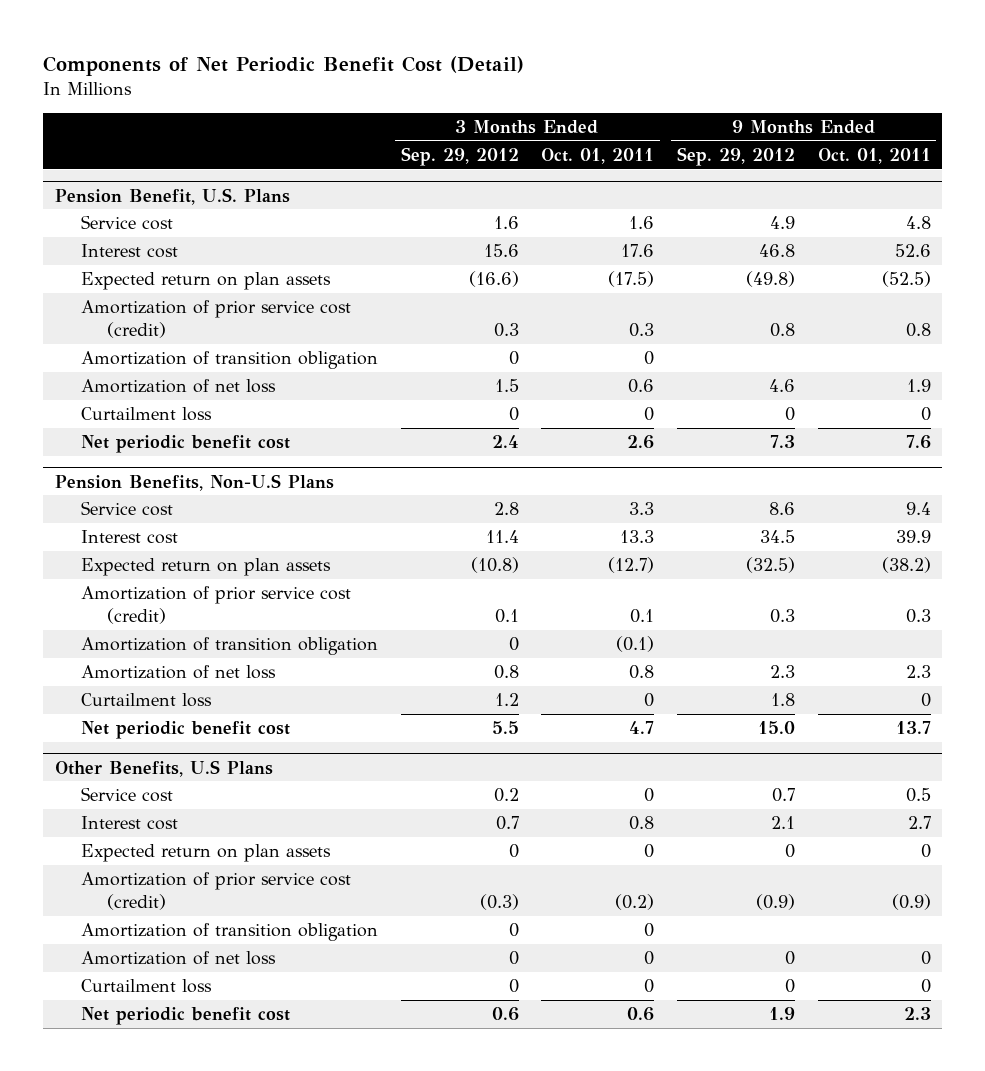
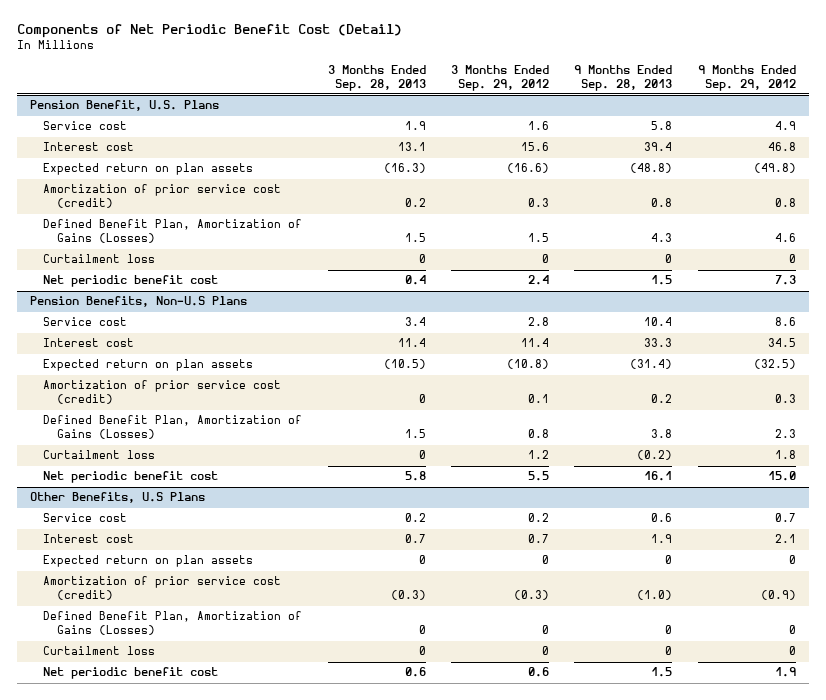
[541,147,655,164] Oct. 01, 2011 -> none
[817,147,931,164] Oct. 01, 2011 -> none
none -> [327,64,426,91] 3 Months Ended Sep. 28, 2013
none -> [574,64,673,91] 9 Months Ended Sep. 28, 2013
[80,351,378,370] Amortization of transition obligation -> none
[80,379,276,394] Amortization of net loss -> [43,219,303,244] Defined Benefit Plan, Amortization of Gains (Losses)
[80,637,378,656] Amortization of transition obligation -> none
[80,665,276,680] Amortization of net loss -> [43,415,303,440] Defined Benefit Plan, Amortization of Gains (Losses)
[80,923,378,942] Amortization of transition obligation -> none
[80,951,276,966] Amortization of net loss -> none
none -> [43,611,303,636] Defined Benefit Plan, Amortization of Gains (Losses)

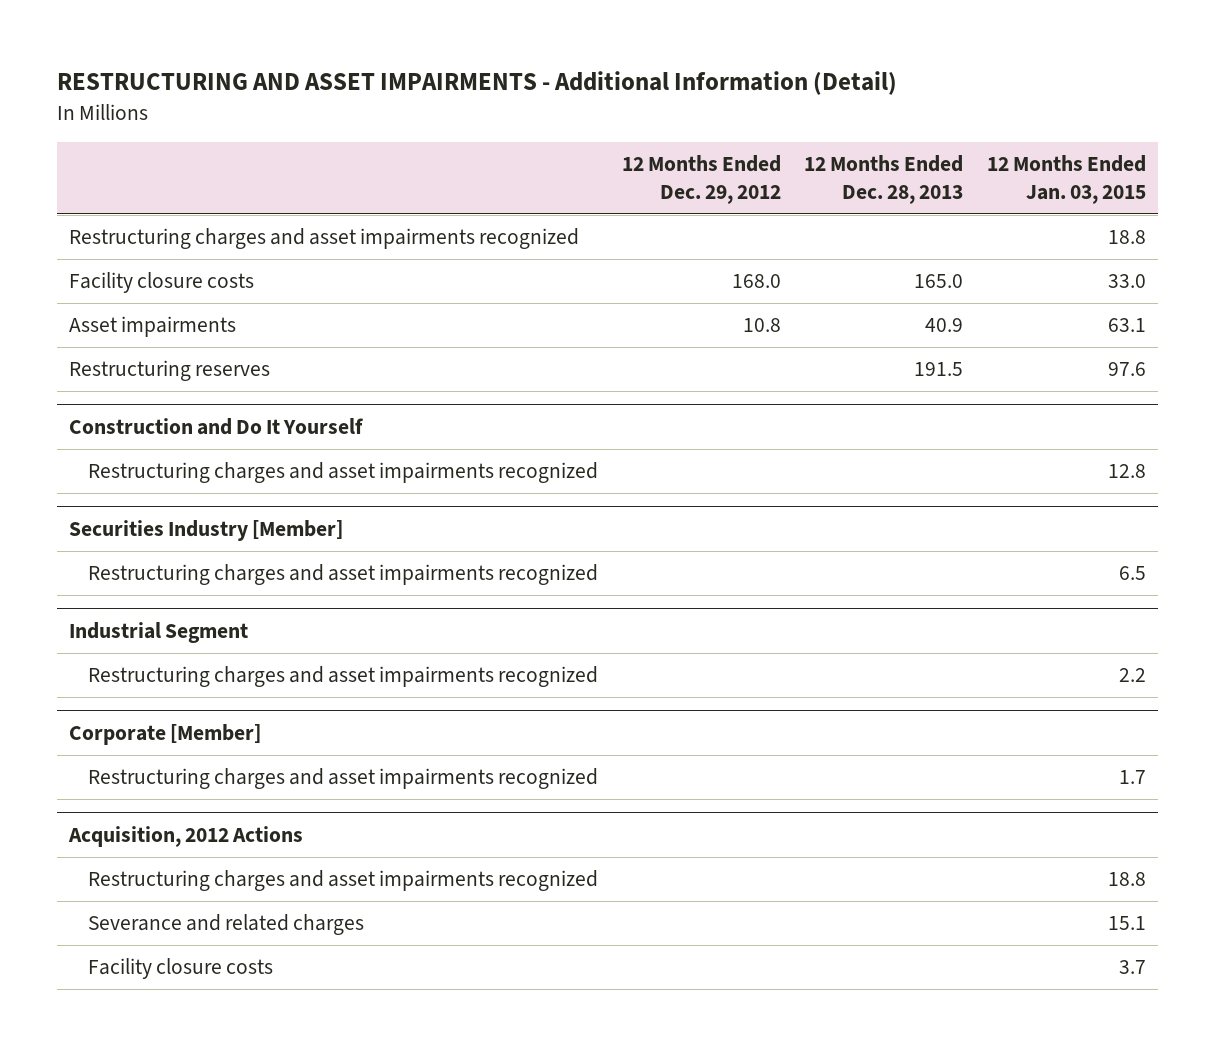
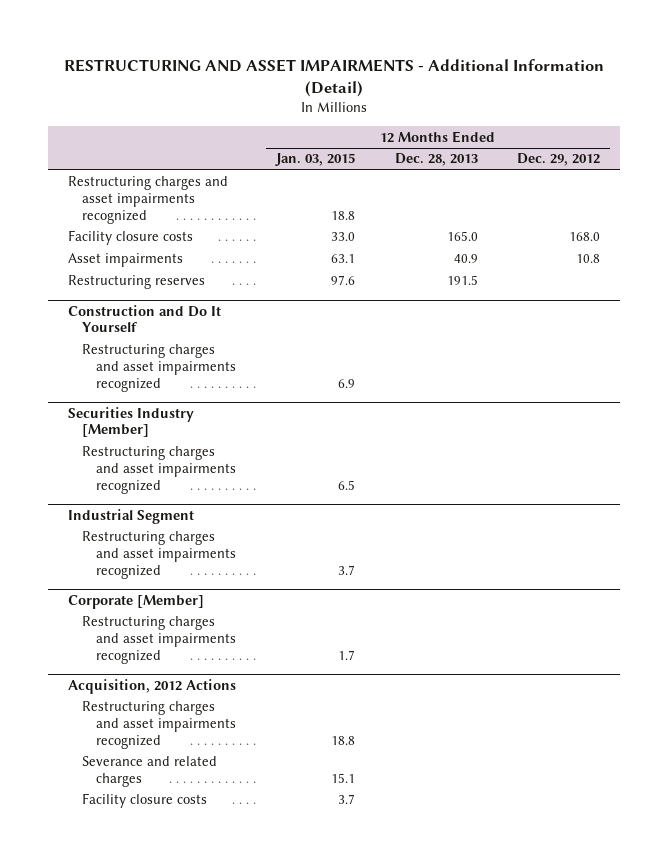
[1108,464,1147,479] 12.8 -> [338,378,356,388] 6.9
[1119,668,1147,683] 2.2 -> [338,564,356,575] 3.7

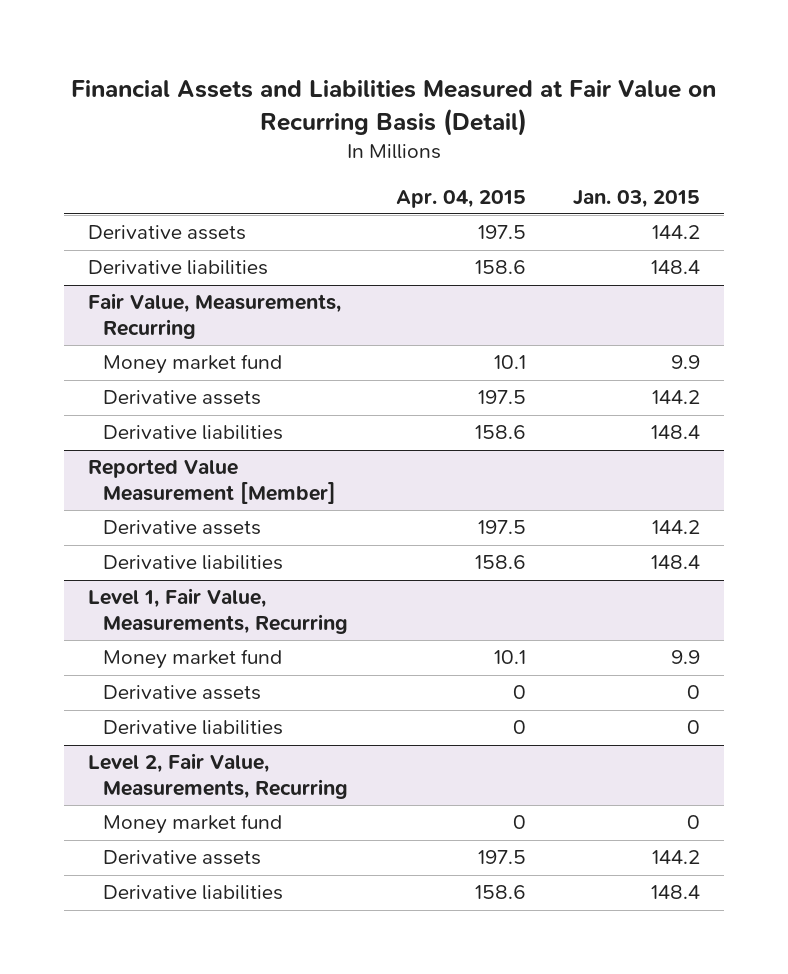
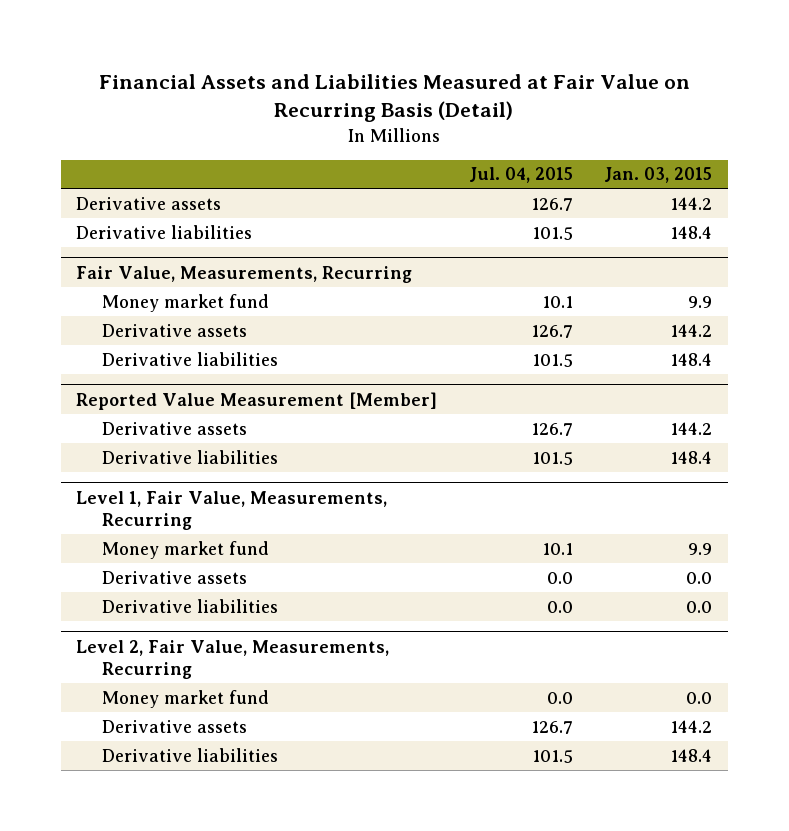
[395,189,526,208] Apr. 04, 2015 -> none
none -> [468,167,573,184] Jul. 04, 2015
[686,685,700,700] 0 -> [686,571,713,584] 0.0
[686,720,700,735] 0 -> [686,600,713,613] 0.0
[686,815,700,830] 0 -> [686,691,713,704] 0.0

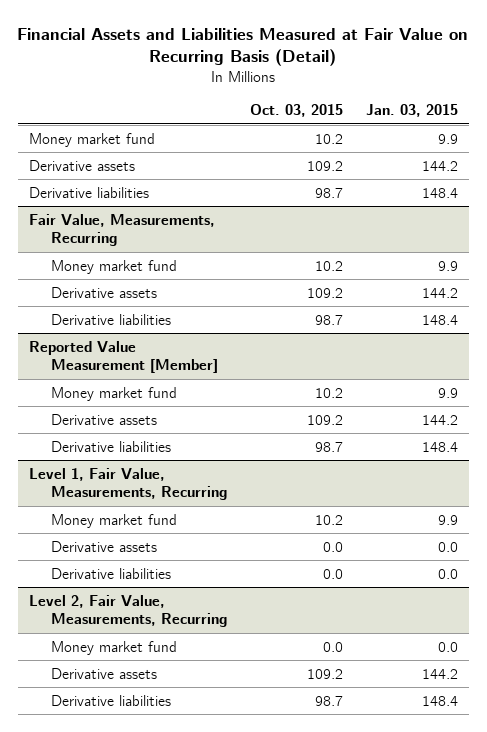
[468,167,573,184] Jul. 04, 2015 -> none
none -> [249,103,343,117] Oct. 03, 2015
none -> [29,132,156,147] Money market fund
none -> [50,386,177,401] Money market fund

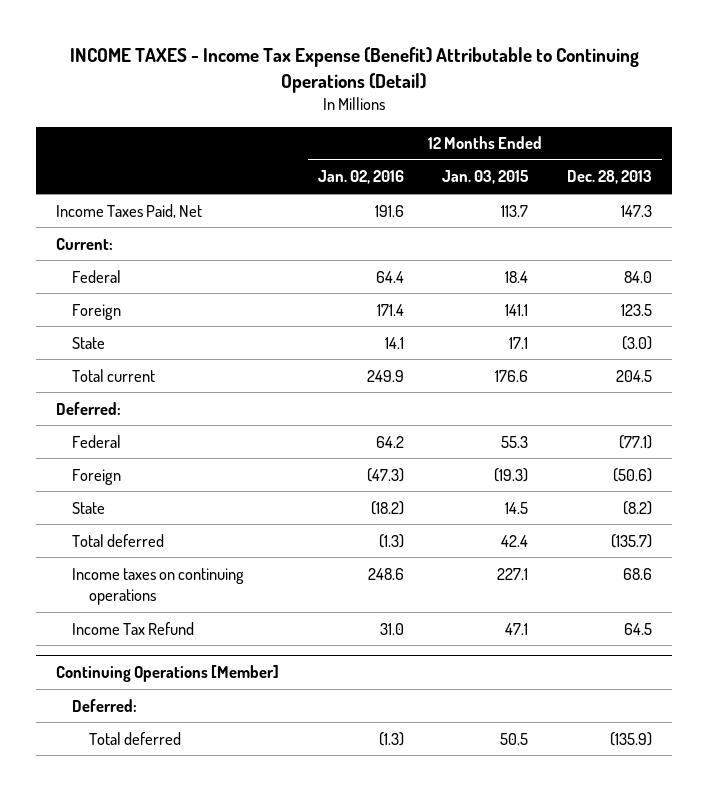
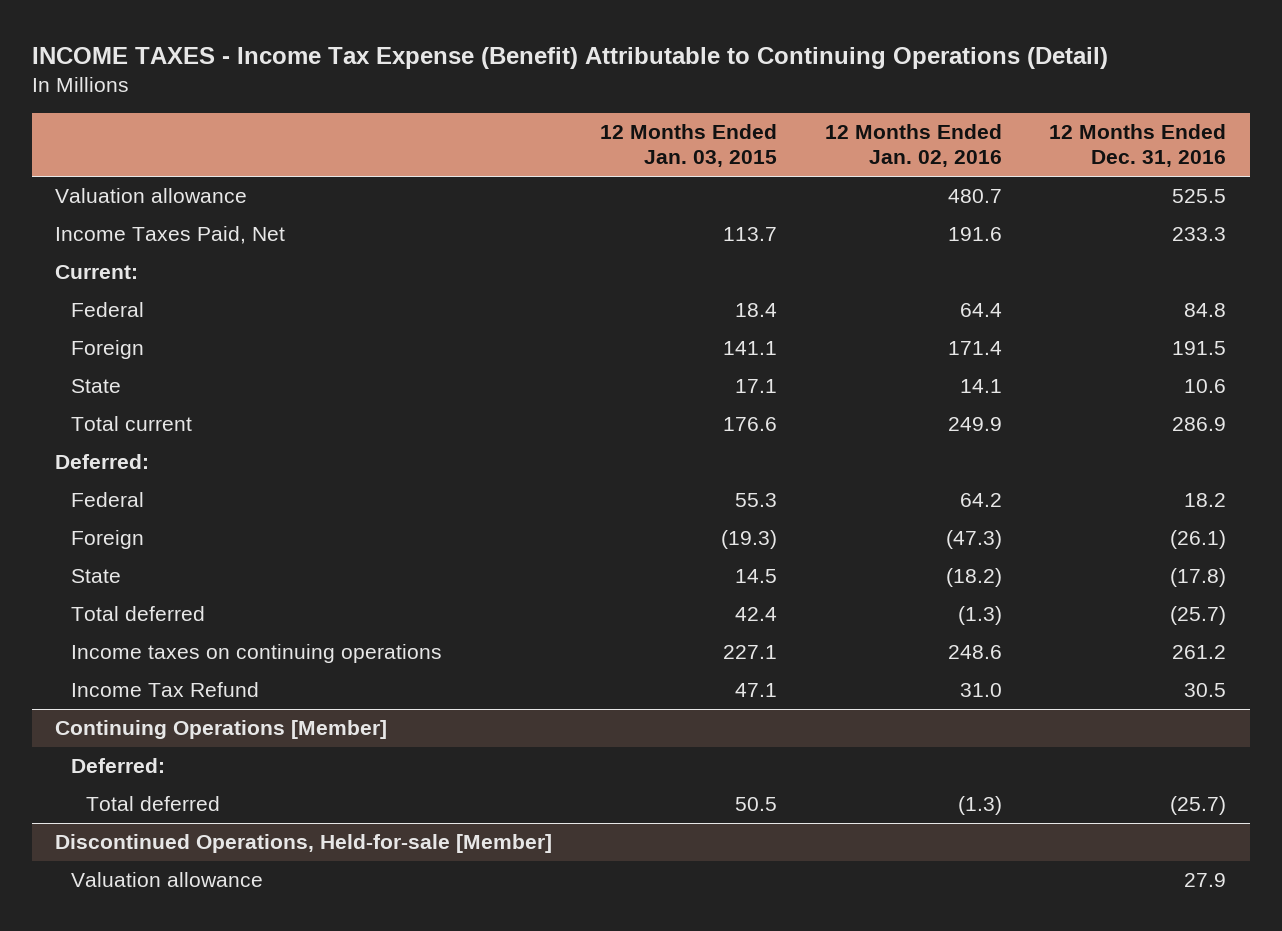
[567,170,653,185] Dec. 28, 2013 -> none
none -> [1049,124,1227,168] 12 Months Ended Dec. 31, 2016
none -> [55,188,248,204] Valuation allowance
none -> [55,834,553,854] Discontinued Operations, Held-for-sale [Member]
none -> [70,872,263,888] Valuation allowance

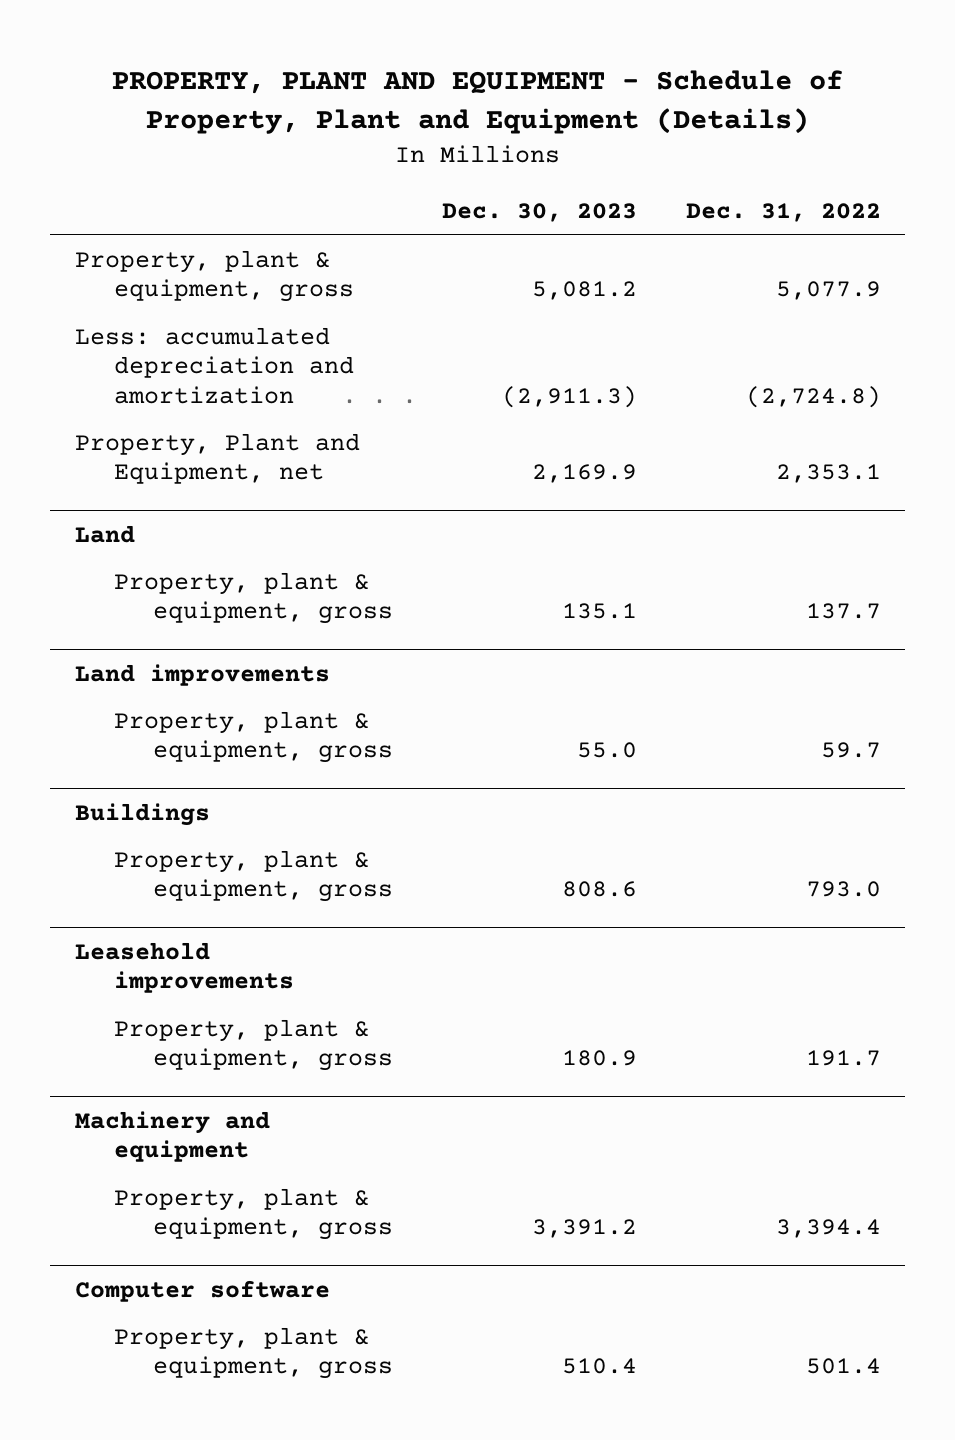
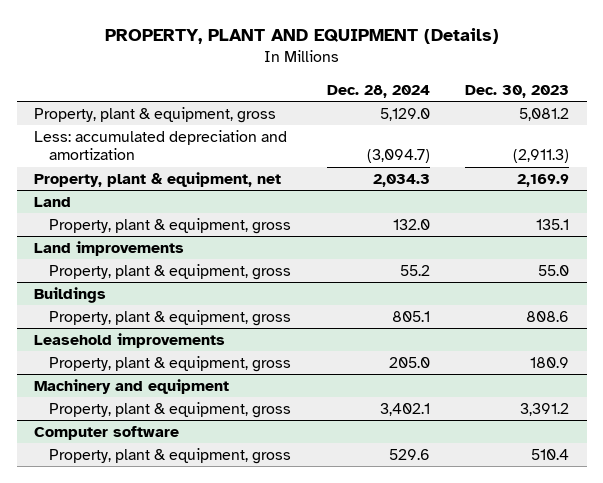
[111,70,843,135] PROPERTY, PLANT AND EQUIPMENT - Schedule of Property, Plant and Equipment (Details) -> [104,28,499,45] PROPERTY, PLANT AND EQUIPMENT (Details)
[685,203,881,223] Dec. 31, 2022 -> none
none -> [326,84,430,98] Dec. 28, 2024
[74,433,360,485] Property, Plant and Equipment, net -> [34,171,282,187] Property, plant & equipment, net

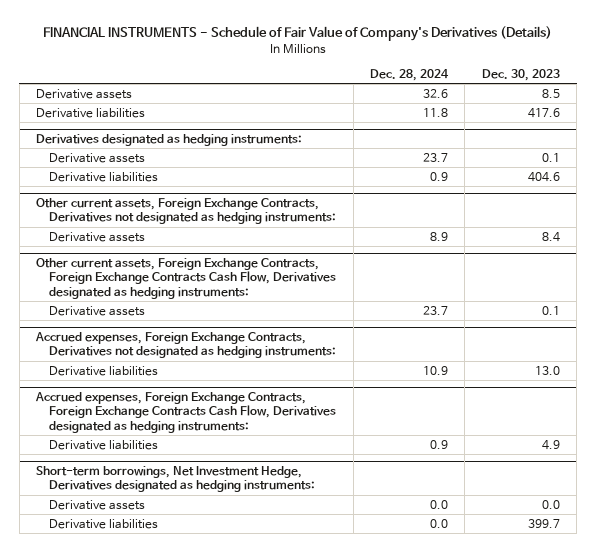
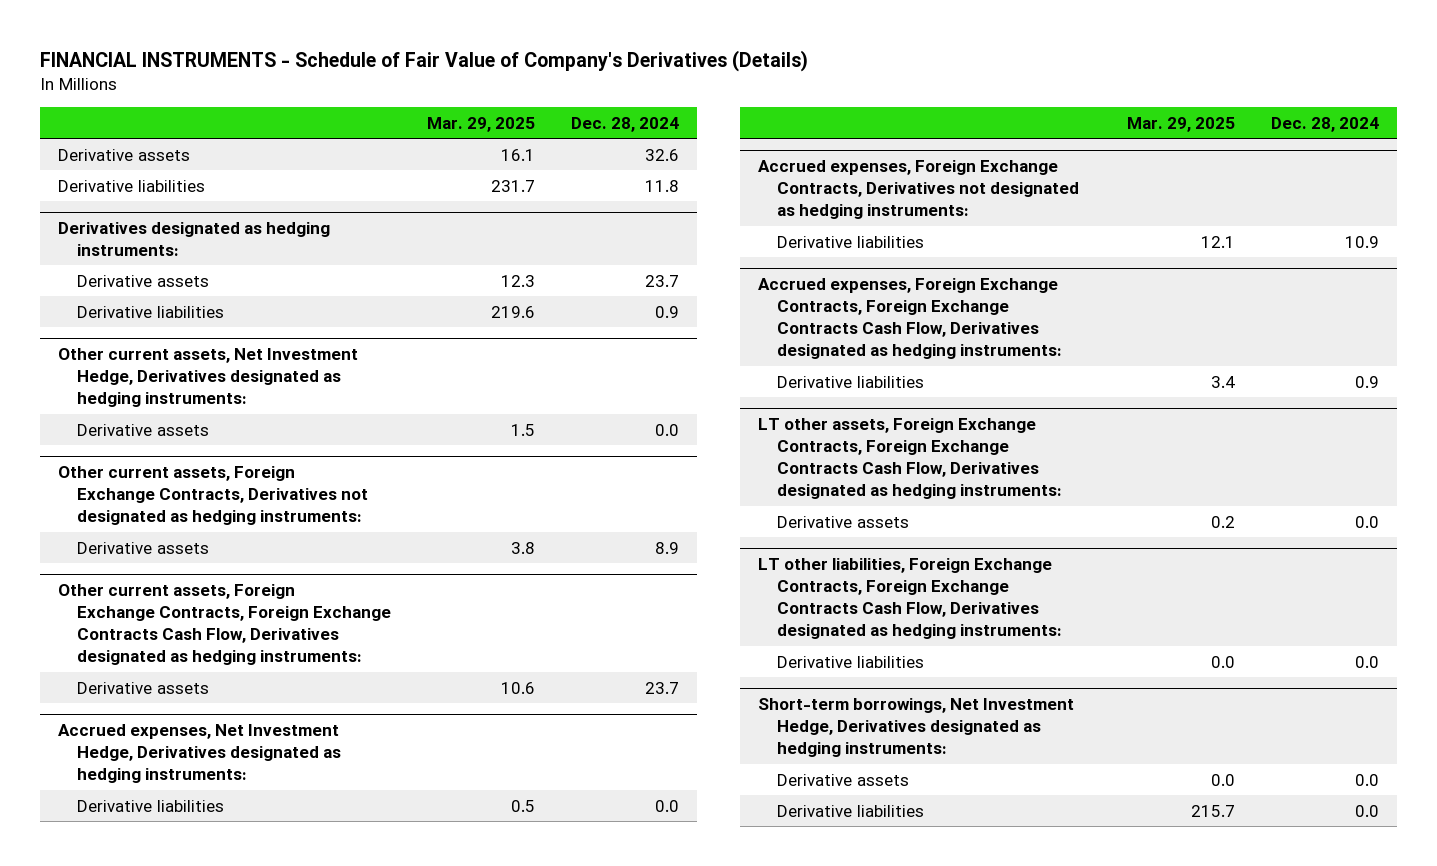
[481,68,560,81] Dec. 30, 2023 -> none
none -> [427,116,536,132] Mar. 29, 2025
none -> [58,347,359,408] Other current assets, Net Investment Hedge, Derivatives designated as hedging instruments:
none -> [77,423,210,436] Derivative assets
none -> [58,723,342,784] Accrued expenses, Net Investment Hedge, Derivatives designated as hedging instruments:
none -> [77,799,225,812] Derivative liabilities
none -> [757,417,1063,500] LT other assets, Foreign Exchange Contracts, Foreign Exchange Contracts Cash Flow, Derivatives designated as hedging instruments:
none -> [777,515,910,528] Derivative assets
none -> [757,557,1063,640] LT other liabilities, Foreign Exchange Contracts, Foreign Exchange Contracts Cash Flow, Derivatives designated as hedging instruments:
none -> [777,655,925,668] Derivative liabilities

